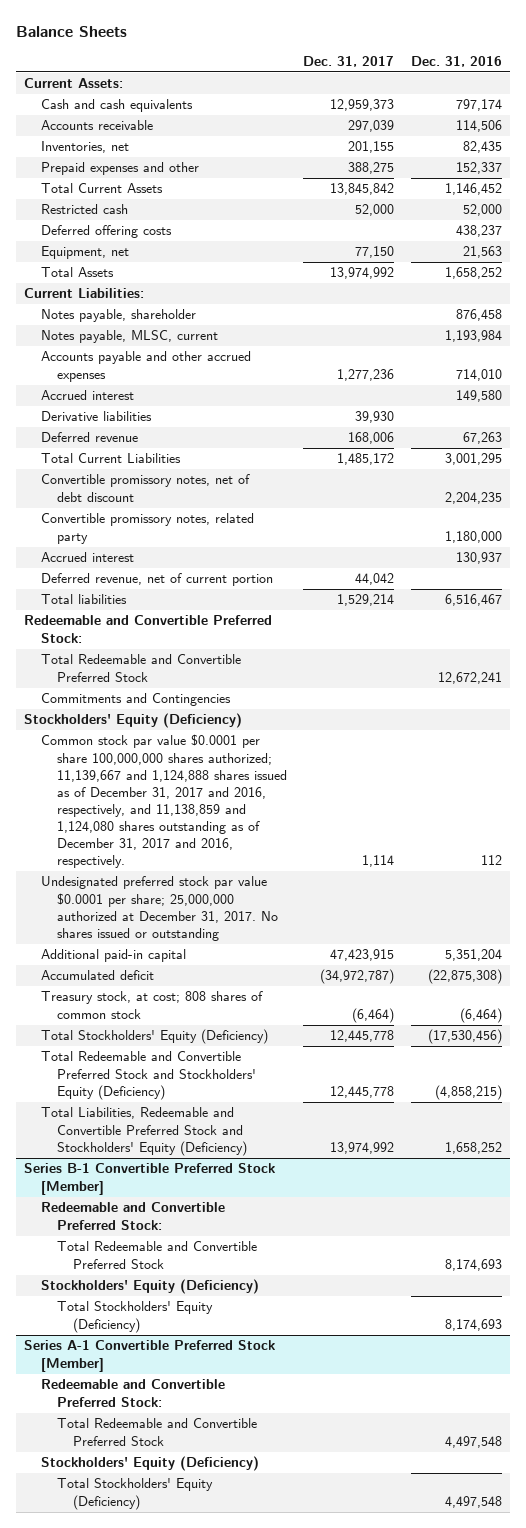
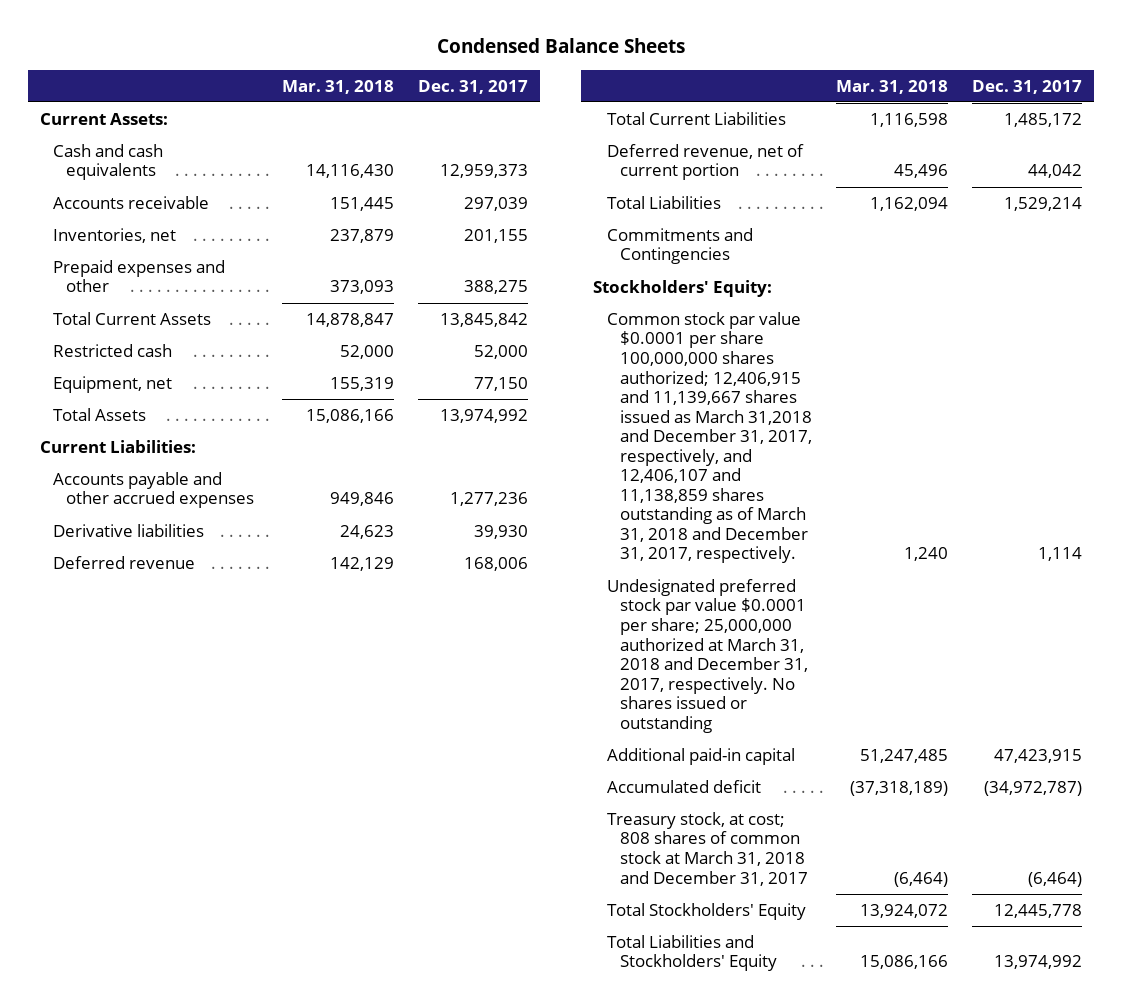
[16,25,128,37] Balance Sheets -> [436,38,685,54] Condensed Balance Sheets
[410,55,502,67] Dec. 31, 2016 -> none
none -> [282,79,395,94] Mar. 31, 2018
[40,225,172,239] Deferred offering costs -> none
[40,309,196,323] Notes payable, shareholder -> none
[40,330,218,344] Notes payable, MLSC, current -> none
[40,390,134,401] Accrued interest -> none
[40,474,250,502] Convertible promissory notes, net of debt discount -> none
[40,513,254,544] Convertible promissory notes, related party -> none
[40,552,134,563] Accrued interest -> none
[24,615,273,643] Redeemable and Convertible Preferred Stock: -> none
[40,654,241,682] Total Redeemable and Convertible Preferred Stock -> none
[40,594,127,605] Total liabilities -> [606,195,721,209] Total Liabilities
[24,713,243,729] Stockholders' Equity (Deficiency) -> [593,279,773,297] Stockholders' Equity:
[40,734,287,869] Common stock par value $0.0001 per share 100,000,000 shares authorized; 11,139,667 and 1,124,888 shares issued as of December 31, 2017 and 2016, respectively, and 11,138,859 and 1,124,080 shares outstanding as of December 31, 2017 and 2016, respectively. -> [606,311,813,564] Common stock par value $0.0001 per share 100,000,000 shares authorized; 12,406,915 and 11,139,667 shares issued as March 31,2018 and December 31, 2017, respectively, and 12,406,107 and 11,138,859 shares outstanding as of March 31, 2018 and December 31, 2017, respectively.
[40,876,278,941] Undesignated preferred stock par value $0.0001 per share; 25,000,000 authorized at December 31, 2017. No shares issued or outstanding -> [606,578,809,733] Undesignated preferred stock par value $0.0001 per share; 25,000,000 authorized at March 31, 2018 and December 31, 2017, respectively. No shares issued or outstanding
[40,1051,256,1100] Total Redeemable and Convertible Preferred Stock and Stockholders' Equity (Deficiency) -> none
[24,1163,276,1195] Series B-1 Convertible Preferred Stock [Member] -> none
[40,1202,225,1230] Redeemable and Convertible Preferred Stock: -> none
[56,1241,257,1269] Total Redeemable and Convertible Preferred Stock -> none
[40,1279,259,1295] Stockholders' Equity (Deficiency) -> none
[56,1301,213,1333] Total Stockholders' Equity (Deficiency) -> none
[24,1340,276,1372] Series A-1 Convertible Preferred Stock [Member] -> none
[40,1379,225,1407] Redeemable and Convertible Preferred Stock: -> none
[56,1418,257,1446] Total Redeemable and Convertible Preferred Stock -> none
[40,1456,259,1472] Stockholders' Equity (Deficiency) -> none
[56,1478,213,1510] Total Stockholders' Equity (Deficiency) -> none
[40,991,263,1019] Treasury stock, at cost; 808 shares of common stock -> [606,811,809,886] Treasury stock, at cost; 808 shares of common stock at March 31, 2018 and December 31, 2017
[40,1029,268,1045] Total Stockholders' Equity (Deficiency) -> [606,902,806,920] Total Stockholders' Equity
[40,1107,247,1156] Total Liabilities, Redeemable and Convertible Preferred Stock and Stockholders' Equity (Deficiency) -> [606,934,778,972] Total Liabilities and Stockholders' Equity

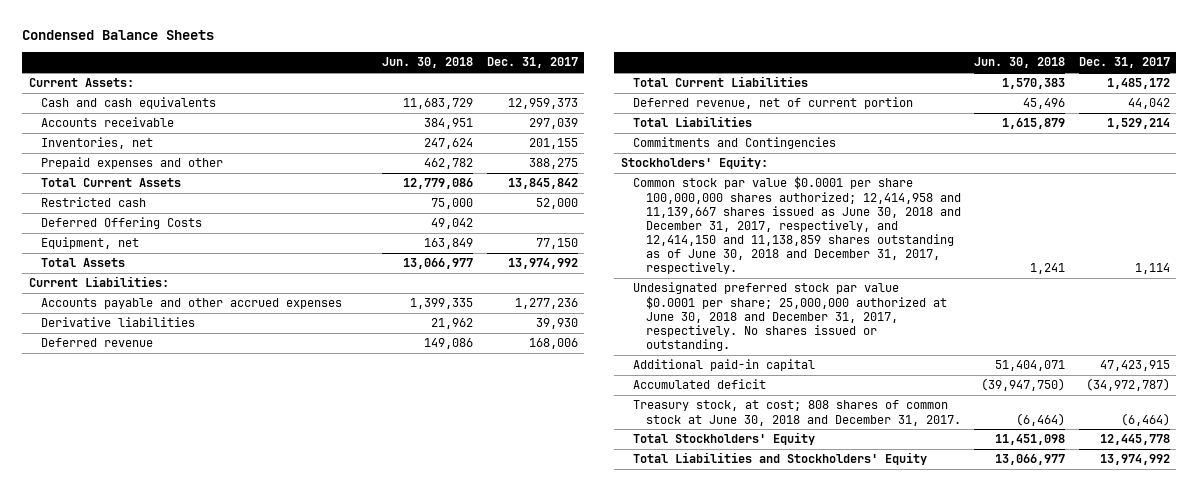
[282,79,395,94] Mar. 31, 2018 -> none
none -> [382,57,474,69] Jun. 30, 2018
none -> [41,217,203,230] Deferred Offering Costs
[606,311,813,564] Common stock par value $0.0001 per share 100,000,000 shares authorized; 12,406,915 and 11,139,667 shares issued as March 31,2018 and December 31, 2017, respectively, and 12,406,107 and 11,138,859 shares outstanding as of March 31, 2018 and December 31, 2017, respectively. -> [633,176,961,275] Common stock par value $0.0001 per share 100,000,000 shares authorized; 12,414,958 and 11,139,667 shares issued as June 30, 2018 and December 31, 2017, respectively, and 12,414,150 and 11,138,859 shares outstanding as of June 30, 2018 and December 31, 2017, respectively.
[606,578,809,733] Undesignated preferred stock par value $0.0001 per share; 25,000,000 authorized at March 31, 2018 and December 31, 2017, respectively. No shares issued or outstanding -> [633,282,947,352] Undesignated preferred stock par value $0.0001 per share; 25,000,000 authorized at June 30, 2018 and December 31, 2017, respectively. No shares issued or outstanding.
[606,811,809,886] Treasury stock, at cost; 808 shares of common stock at March 31, 2018 and December 31, 2017 -> [633,400,961,426] Treasury stock, at cost; 808 shares of common stock at June 30, 2018 and December 31, 2017.

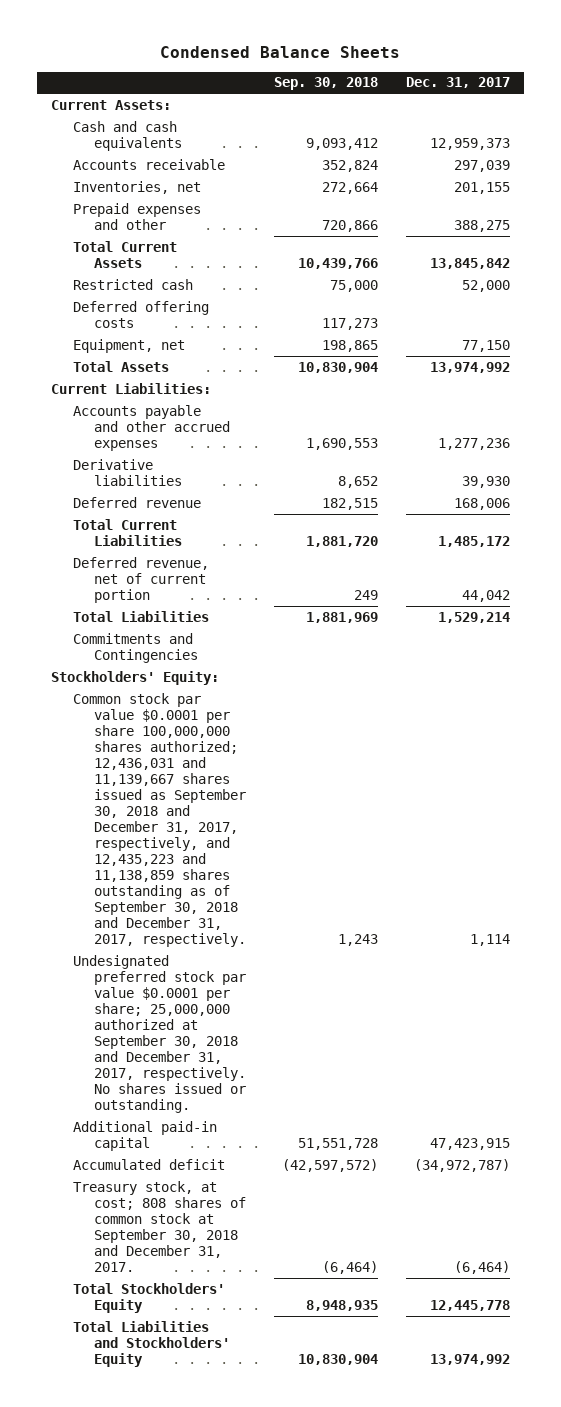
[382,57,474,69] Jun. 30, 2018 -> none
none -> [273,77,378,91] Sep. 30, 2018
[41,217,203,230] Deferred Offering Costs -> [72,300,209,328] Deferred offering costs
[633,176,961,275] Common stock par value $0.0001 per share 100,000,000 shares authorized; 12,414,958 and 11,139,667 shares issued as June 30, 2018 and December 31, 2017, respectively, and 12,414,150 and 11,138,859 shares outstanding as of June 30, 2018 and December 31, 2017, respectively. -> [72,692,246,948] Common stock par value $0.0001 per share 100,000,000 shares authorized; 12,436,031 and 11,139,667 shares issued as September 30, 2018 and December 31, 2017, respectively, and 12,435,223 and 11,138,859 shares outstanding as of September 30, 2018 and December 31, 2017, respectively.
[633,282,947,352] Undesignated preferred stock par value $0.0001 per share; 25,000,000 authorized at June 30, 2018 and December 31, 2017, respectively. No shares issued or outstanding. -> [72,954,246,1114] Undesignated preferred stock par value $0.0001 per share; 25,000,000 authorized at September 30, 2018 and December 31, 2017, respectively. No shares issued or outstanding.
[633,400,961,426] Treasury stock, at cost; 808 shares of common stock at June 30, 2018 and December 31, 2017. -> [72,1180,246,1272] Treasury stock, at cost; 808 shares of common stock at September 30, 2018 and December 31, 2017.

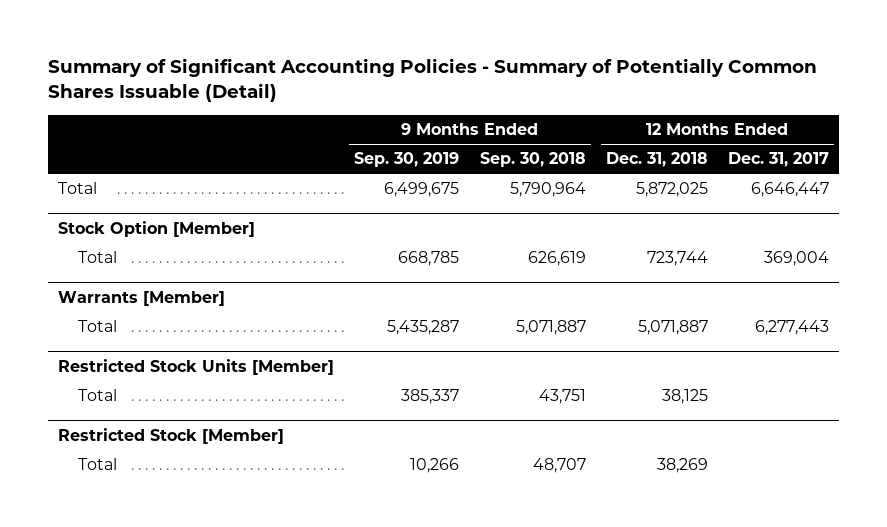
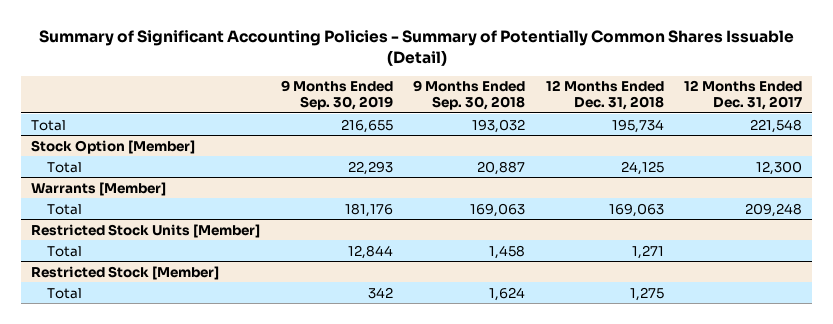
[384,182,460,198] 6,499,675 -> [340,118,393,133] 216,655
[509,182,586,198] 5,790,964 -> [472,118,526,133] 193,032
[635,182,708,198] 5,872,025 -> [611,118,664,133] 195,734
[751,182,830,198] 6,646,447 -> [750,118,803,133] 221,548
[398,251,460,267] 668,785 -> [347,160,393,175] 22,293
[527,251,586,267] 626,619 -> [477,160,526,175] 20,887
[646,251,708,267] 723,744 -> [620,160,664,175] 24,125
[764,251,830,267] 369,004 -> [756,160,803,175] 12,300
[387,320,460,336] 5,435,287 -> [344,202,393,217] 181,176
[515,320,586,336] 5,071,887 -> [470,202,526,217] 169,063
[637,320,708,336] 5,071,887 -> [608,202,664,217] 169,063
[755,320,830,336] 6,277,443 -> [745,202,803,217] 209,248
[401,389,460,405] 385,337 -> [347,244,393,259] 12,844
[538,389,586,405] 43,751 -> [489,244,526,259] 1,458
[661,389,708,405] 38,125 -> [631,244,664,259] 1,271
[410,458,460,474] 10,266 -> [367,286,393,299] 342
[532,458,586,474] 48,707 -> [489,286,526,301] 1,624
[656,458,708,474] 38,269 -> [629,286,664,301] 1,275

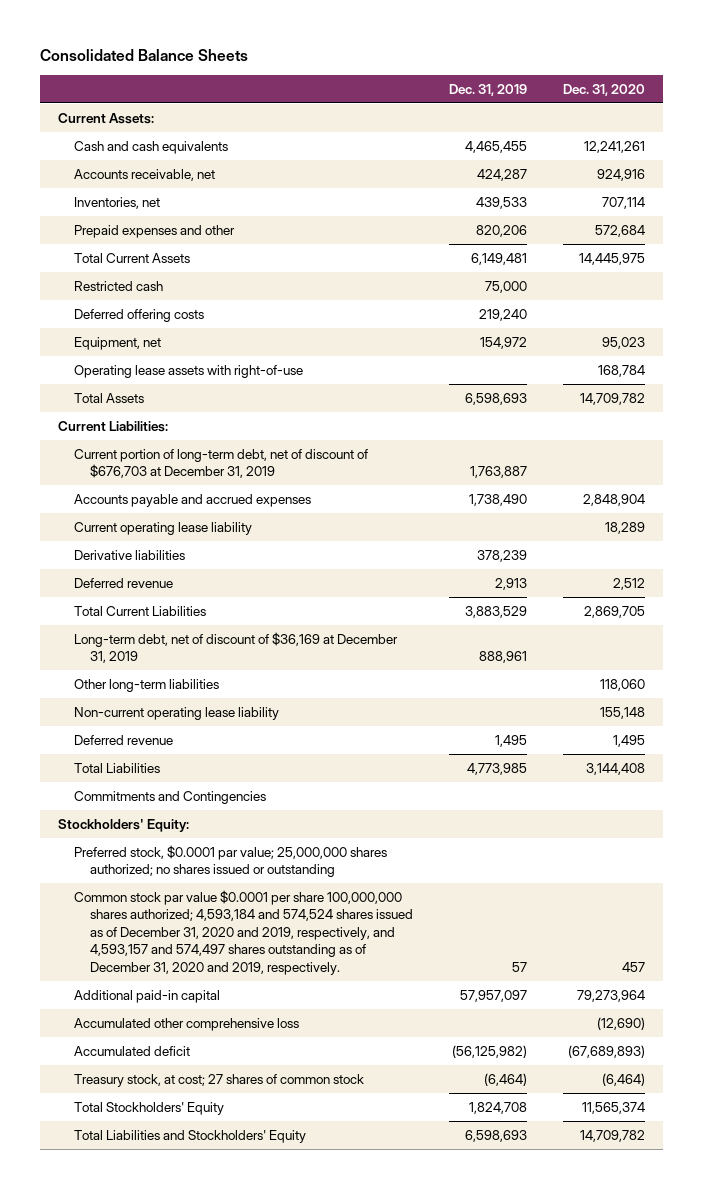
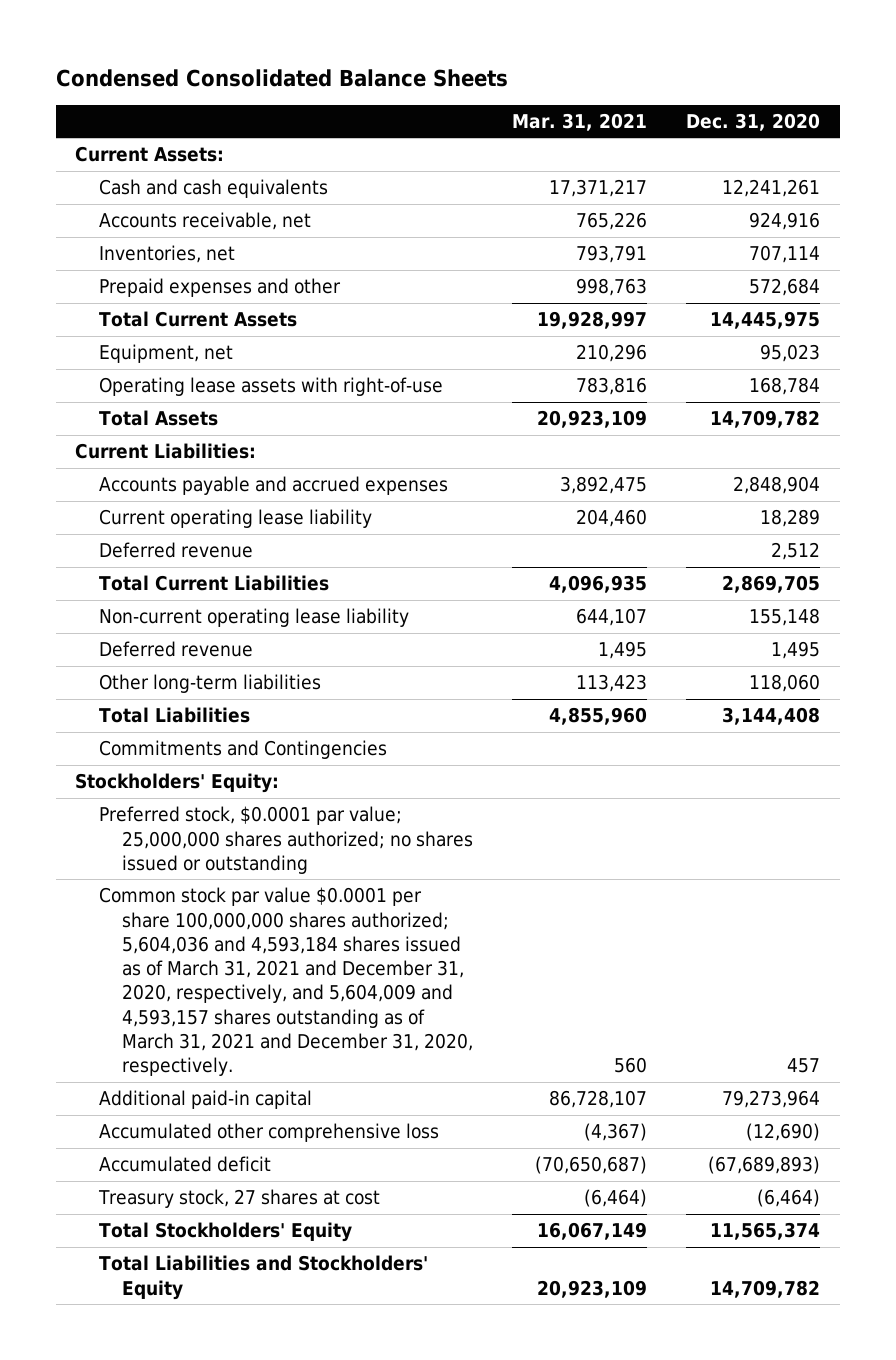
[39,49,248,62] Consolidated Balance Sheets -> [55,68,508,87] Condensed Consolidated Balance Sheets
[448,83,527,96] Dec. 31, 2019 -> none
none -> [512,112,648,131] Mar. 31, 2021
[73,280,163,291] Restricted cash -> none
[73,308,204,322] Deferred offering costs -> none
[73,448,368,479] Current portion of long-term debt, net of discount of $676,703 at December 31, 2019 -> none
[73,549,185,560] Derivative liabilities -> none
[73,631,398,664] Long-term debt, net of discount of $36,169 at December 31, 2019 -> none
[73,678,219,692] Other long-term liabilities -> [98,674,321,694] Other long-term liabilities
[73,889,413,975] Common stock par value $0.0001 per share 100,000,000 shares authorized; 4,593,184 and 574,524 shares issued as of December 31, 2020 and 2019, respectively, and 4,593,157 and 574,497 shares outstanding as of December 31, 2020 and 2019, respectively. -> [98,887,473,1077] Common stock par value $0.0001 per share 100,000,000 shares authorized; 5,604,036 and 4,593,184 shares issued as of March 31, 2021 and December 31, 2020, respectively, and 5,604,009 and 4,593,157 shares outstanding as of March 31, 2021 and December 31, 2020, respectively.
[73,1073,364,1087] Treasury stock, at cost; 27 shares of common stock -> [97,1189,380,1209] Treasury stock, 27 shares at cost

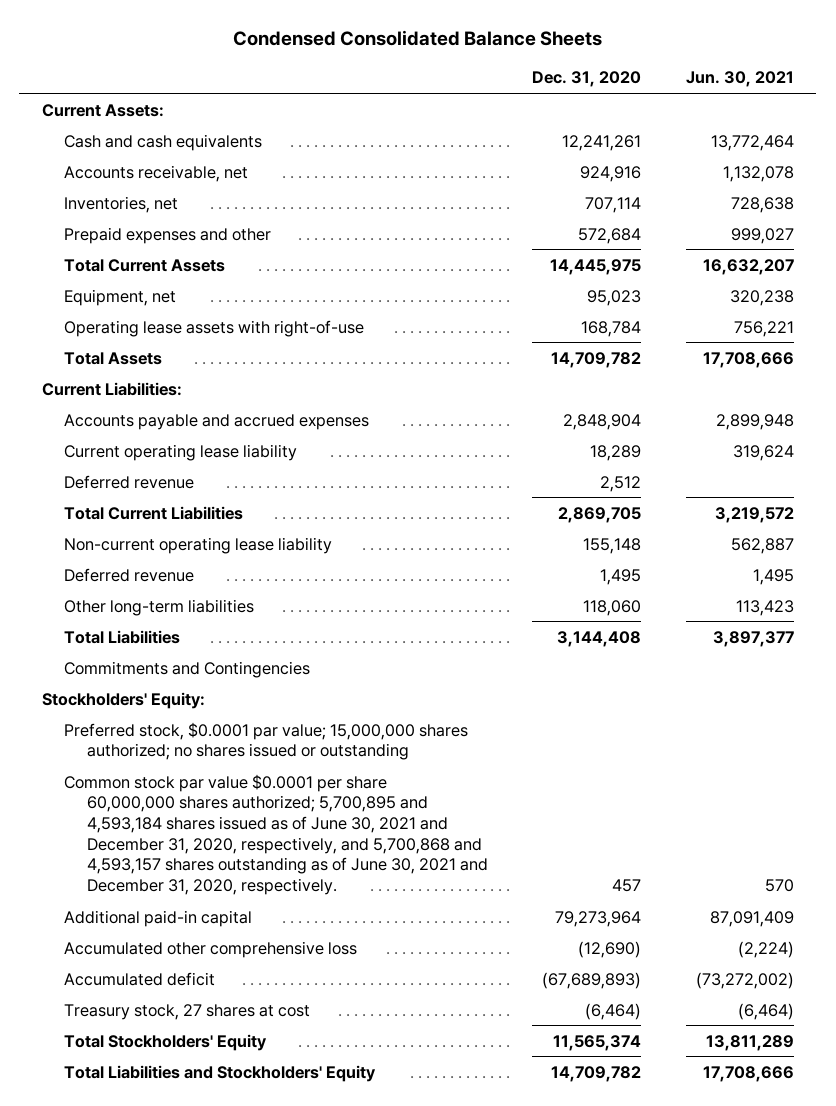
[512,112,648,131] Mar. 31, 2021 -> none
none -> [686,71,795,88] Jun. 30, 2021
[98,806,473,874] Preferred stock, $0.0001 par value; 25,000,000 shares authorized; no shares issued or outstanding -> [64,721,469,761] Preferred stock, $0.0001 par value; 15,000,000 shares authorized; no shares issued or outstanding
[98,887,473,1077] Common stock par value $0.0001 per share 100,000,000 shares authorized; 5,604,036 and 4,593,184 shares issued as of March 31, 2021 and December 31, 2020, respectively, and 5,604,009 and 4,593,157 shares outstanding as of March 31, 2021 and December 31, 2020, respectively. -> [64,773,488,895] Common stock par value $0.0001 per share 60,000,000 shares authorized; 5,700,895 and 4,593,184 shares issued as of June 30, 2021 and December 31, 2020, respectively, and 5,700,868 and 4,593,157 shares outstanding as of June 30, 2021 and December 31, 2020, respectively.

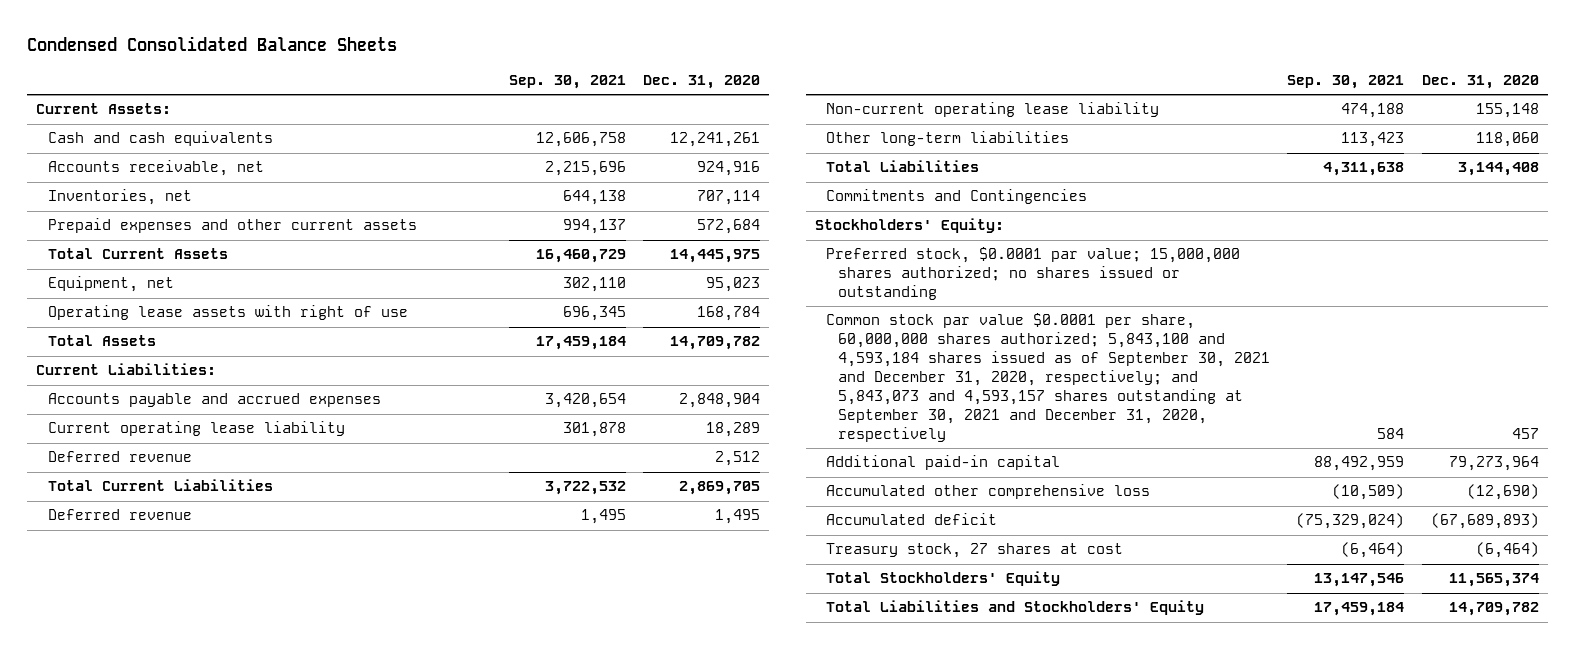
[686,71,795,88] Jun. 30, 2021 -> none
none -> [508,74,626,89] Sep. 30, 2021
[64,226,272,244] Prepaid expenses and other -> [47,218,417,234] Prepaid expenses and other current assets
[64,319,365,337] Operating lease assets with right-of-use -> [47,305,408,321] Operating lease assets with right of use
[64,536,333,554] Non-current operating lease liability -> [826,102,1160,118] Non-current operating lease liability
[64,773,488,895] Common stock par value $0.0001 per share 60,000,000 shares authorized; 5,700,895 and 4,593,184 shares issued as of June 30, 2021 and December 31, 2020, respectively, and 5,700,868 and 4,593,157 shares outstanding as of June 30, 2021 and December 31, 2020, respectively. -> [826,313,1270,443] Common stock par value $0.0001 per share, 60,000,000 shares authorized; 5,843,100 and 4,593,184 shares issued as of September 30, 2021 and December 31, 2020, respectively; and 5,843,073 and 4,593,157 shares outstanding at September 30, 2021 and December 31, 2020, respectively

